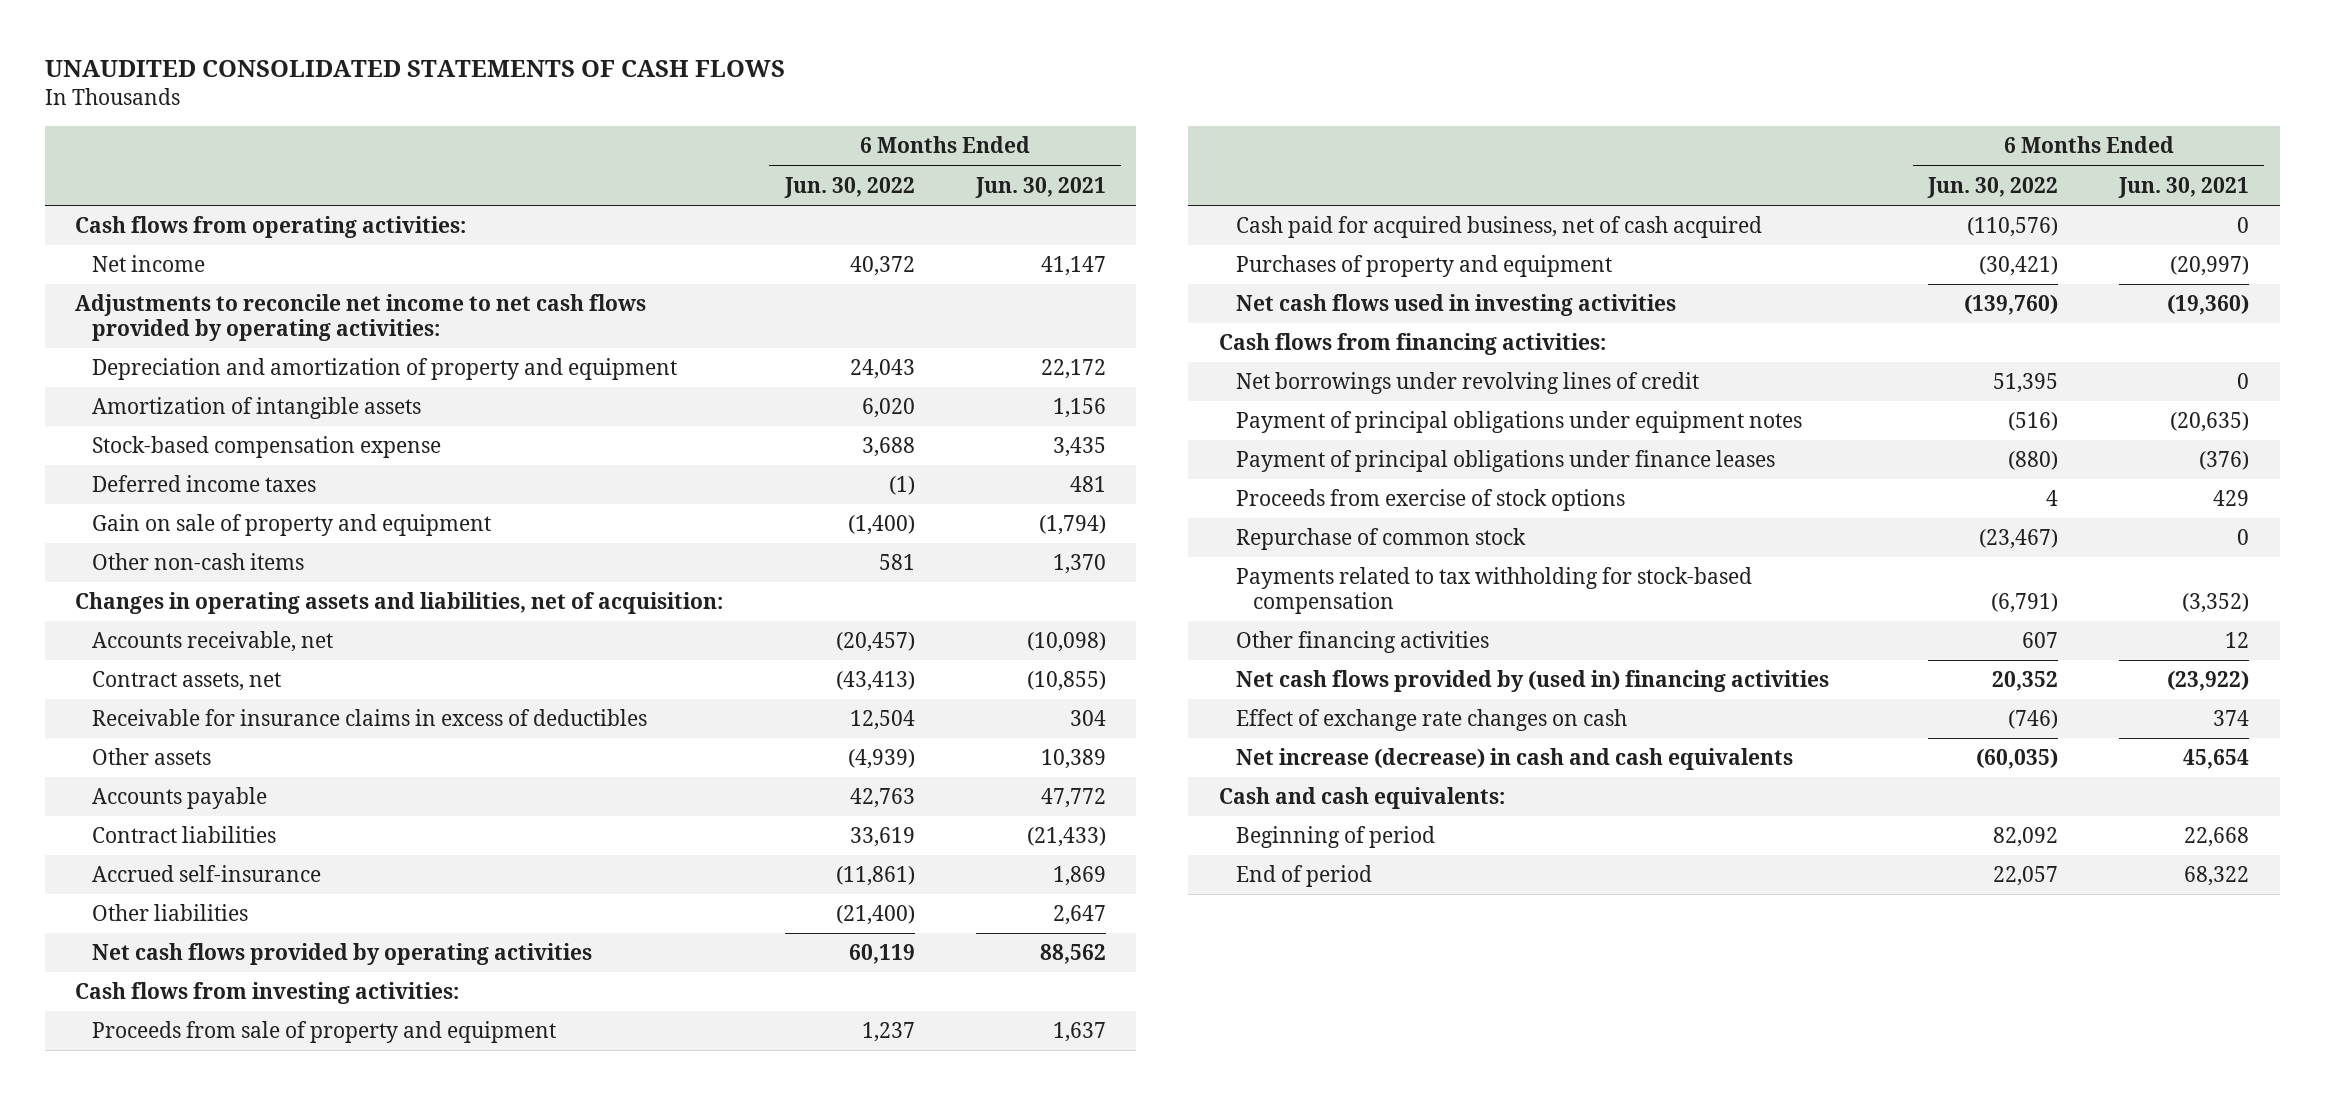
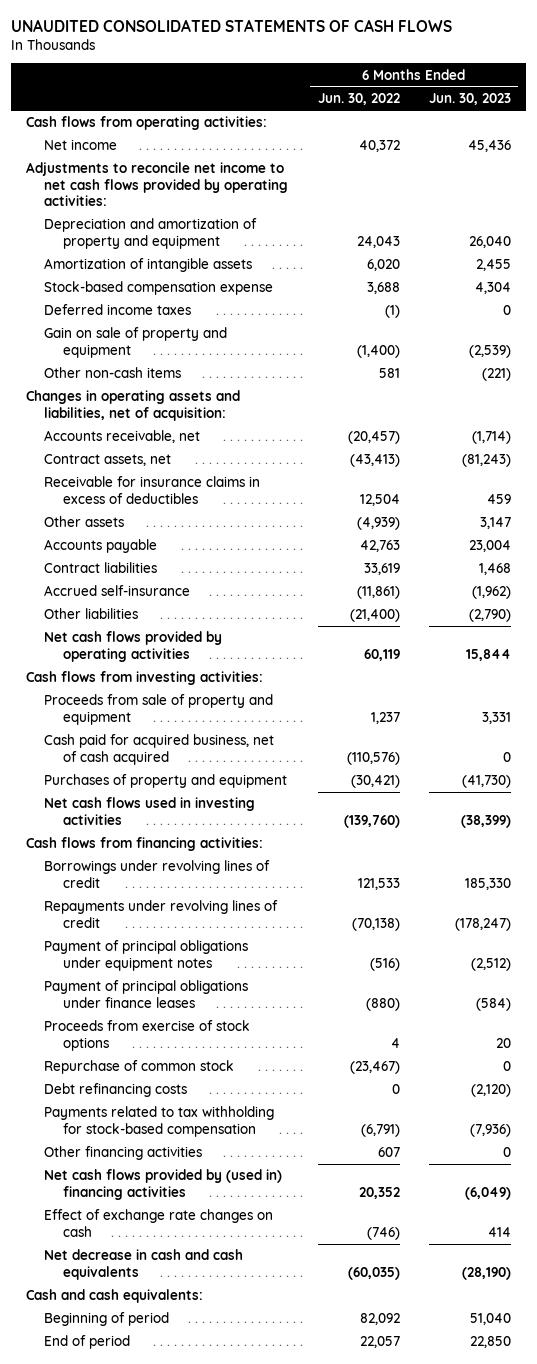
[974,176,1106,198] Jun. 30, 2021 -> none
none -> [429,93,512,106] Jun. 30, 2023
[1235,372,1699,395] Net borrowings under revolving lines of credit -> [44,860,271,888] Borrowings under revolving lines of credit
[1992,373,2058,394] 51,395 -> [357,877,400,890] 121,533
none -> [44,900,279,928] Repayments under revolving lines of credit
none -> [44,1083,188,1098] Debt refinancing costs
[1235,748,1793,771] Net increase (decrease) in cash and cash equivalents -> [44,1249,244,1280] Net decrease in cash and cash equivalents

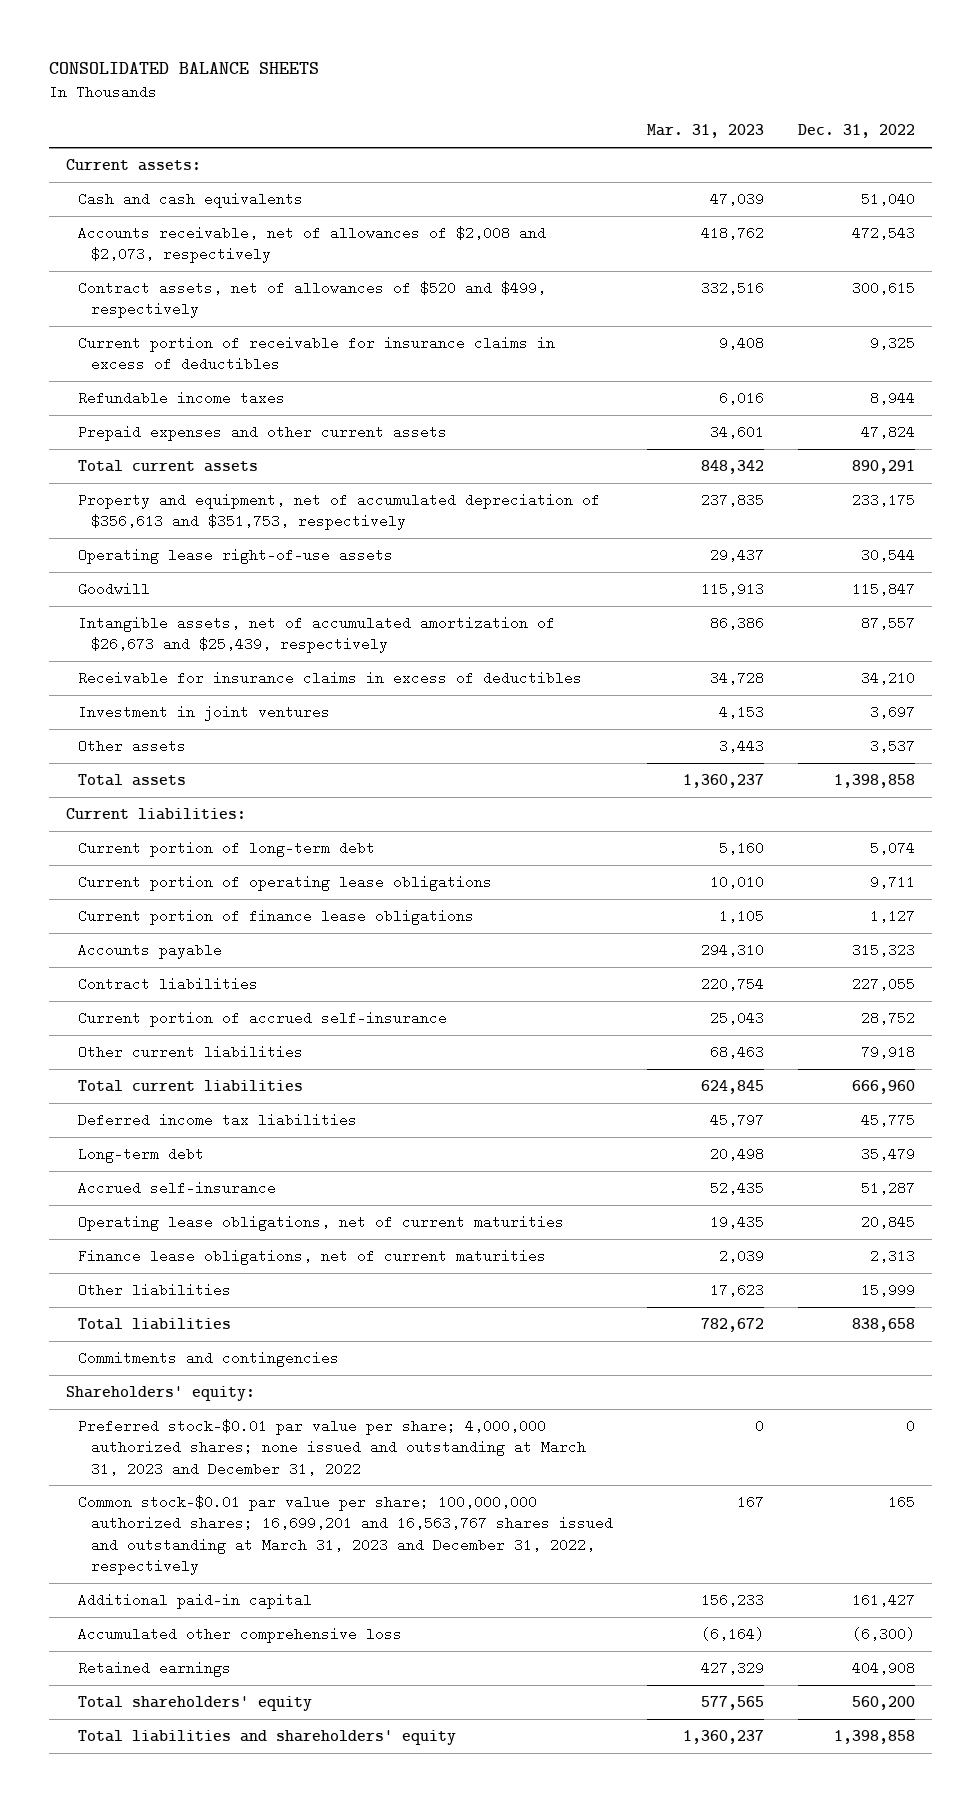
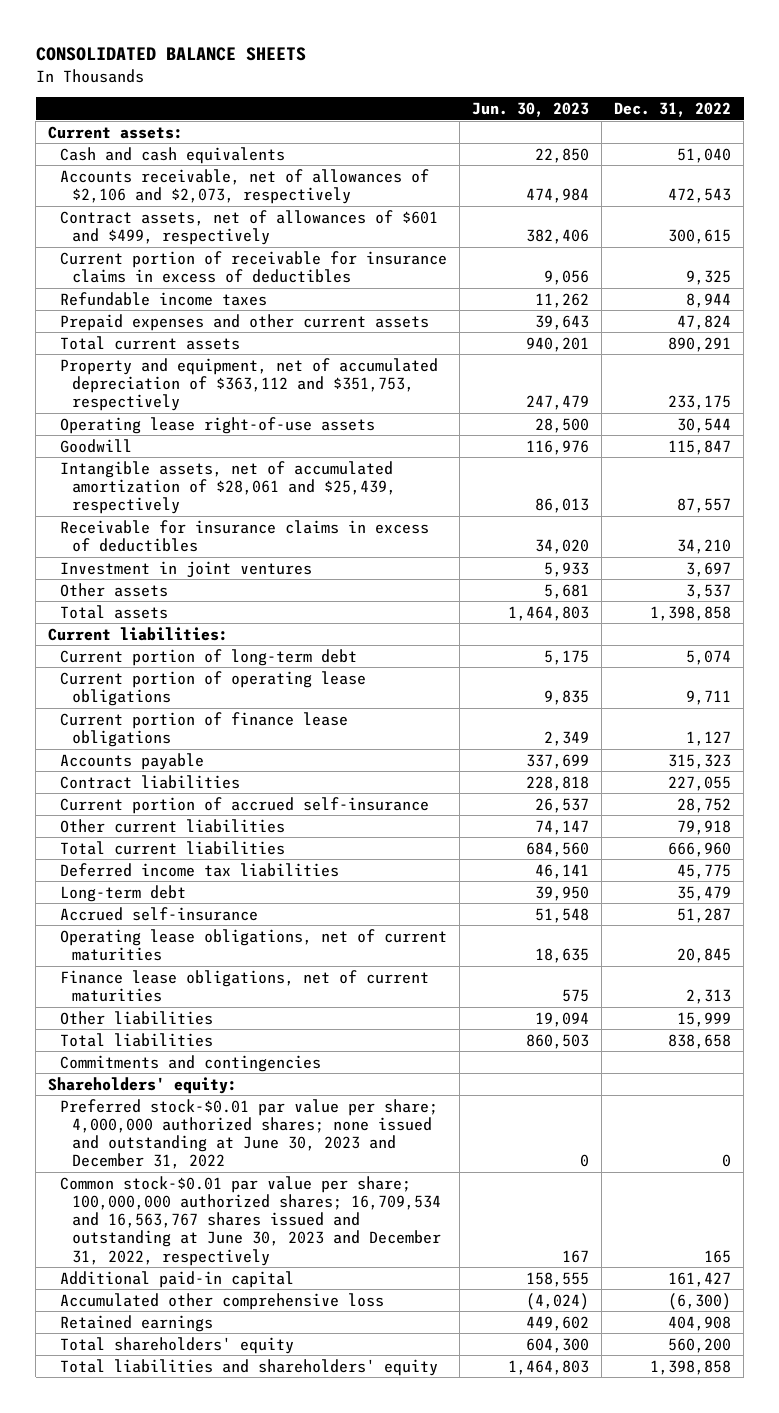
[646,124,764,139] Mar. 31, 2023 -> none
none -> [472,102,590,118] Jun. 30, 2023
[78,225,547,264] Accounts receivable, net of allowances of $2,008 and $2,073, respectively -> [60,168,430,204] Accounts receivable, net of allowances of $2,106 and $2,073, respectively
[78,280,547,319] Contract assets, net of allowances of $520 and $499, respectively -> [60,209,439,245] Contract assets, net of allowances of $601 and $499, respectively
[78,492,601,531] Property and equipment, net of accumulated depreciation of $356,613 and $351,753, respectively -> [60,357,439,412] Property and equipment, net of accumulated depreciation of $363,112 and $351,753, respectively
[78,615,556,654] Intangible assets, net of accumulated amortization of $26,673 and $25,439, respectively -> [60,460,396,515] Intangible assets, net of accumulated amortization of $28,061 and $25,439, respectively
[78,1418,587,1476] Preferred stock-$0.01 par value per share; 4,000,000 authorized shares; none issued and outstanding at March 31, 2023 and December 31, 2022 -> [60,1098,439,1170] Preferred stock-$0.01 par value per share; 4,000,000 authorized shares; none issued and outstanding at June 30, 2023 and December 31, 2022
[78,1494,614,1575] Common stock-$0.01 par value per share; 100,000,000 authorized shares; 16,699,201 and 16,563,767 shares issued and outstanding at March 31, 2023 and December 31, 2022, respectively -> [60,1175,441,1266] Common stock-$0.01 par value per share; 100,000,000 authorized shares; 16,709,534 and 16,563,767 shares issued and outstanding at June 30, 2023 and December 31, 2022, respectively

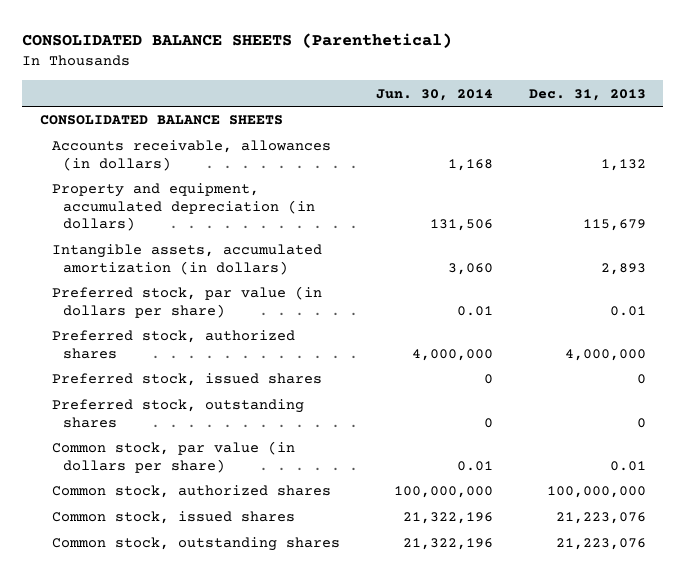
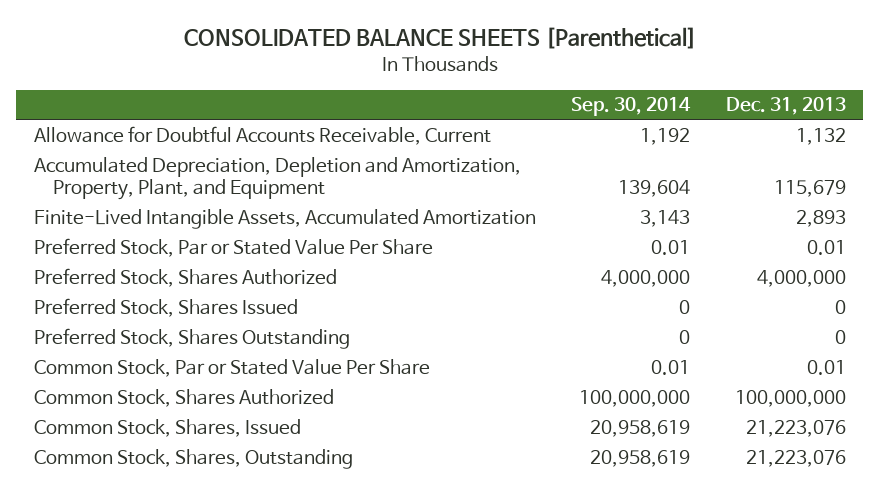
[22,33,453,49] CONSOLIDATED BALANCE SHEETS (Parenthetical) -> [183,27,697,50] CONSOLIDATED BALANCE SHEETS [Parenthetical]
[375,88,493,101] Jun. 30, 2014 -> none
none -> [571,97,692,117] Sep. 30, 2014
[40,115,284,126] CONSOLIDATED BALANCE SHEETS -> none
[51,140,331,171] Accounts receivable, allowances (in dollars) -> [33,125,491,145] Allowance for Doubtful Accounts Receivable, Current
[51,183,315,232] Property and equipment, accumulated depreciation (in dollars) -> [33,156,521,200] Accumulated Depreciation, Depletion and Amortization, Property, Plant, and Equipment
[51,244,322,275] Intangible assets, accumulated amortization (in dollars) -> [33,208,536,229] Finite-Lived Intangible Assets, Accumulated Amortization
[51,286,322,318] Preferred stock, par value (in dollars per share) -> [33,237,433,257] Preferred Stock, Par or Stated Value Per Share
[51,330,295,359] Preferred stock, authorized shares -> [33,267,337,287] Preferred Stock, Shares Authorized
[51,373,322,387] Preferred stock, issued shares -> [33,297,298,317] Preferred Stock, Shares Issued
[51,399,304,428] Preferred stock, outstanding shares -> [33,327,350,349] Preferred Stock, Shares Outstanding
[51,441,295,473] Common stock, par value (in dollars per share) -> [33,358,430,377] Common Stock, Par or Stated Value Per Share
[51,485,331,499] Common stock, authorized shares -> [33,388,334,407] Common Stock, Shares Authorized
[51,511,295,525] Common stock, issued shares -> [33,418,301,437] Common Stock, Shares, Issued
[51,537,340,552] Common stock, outstanding shares -> [33,448,353,469] Common Stock, Shares, Outstanding

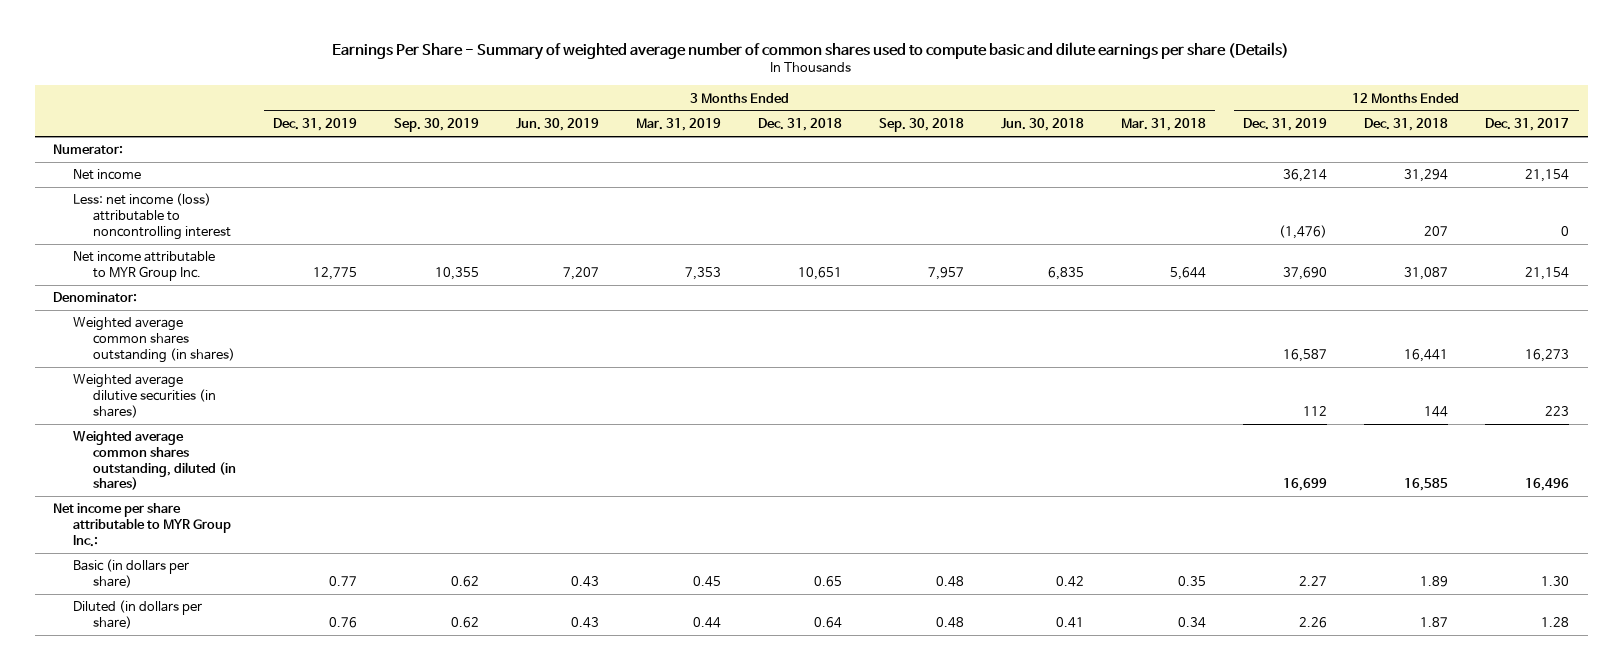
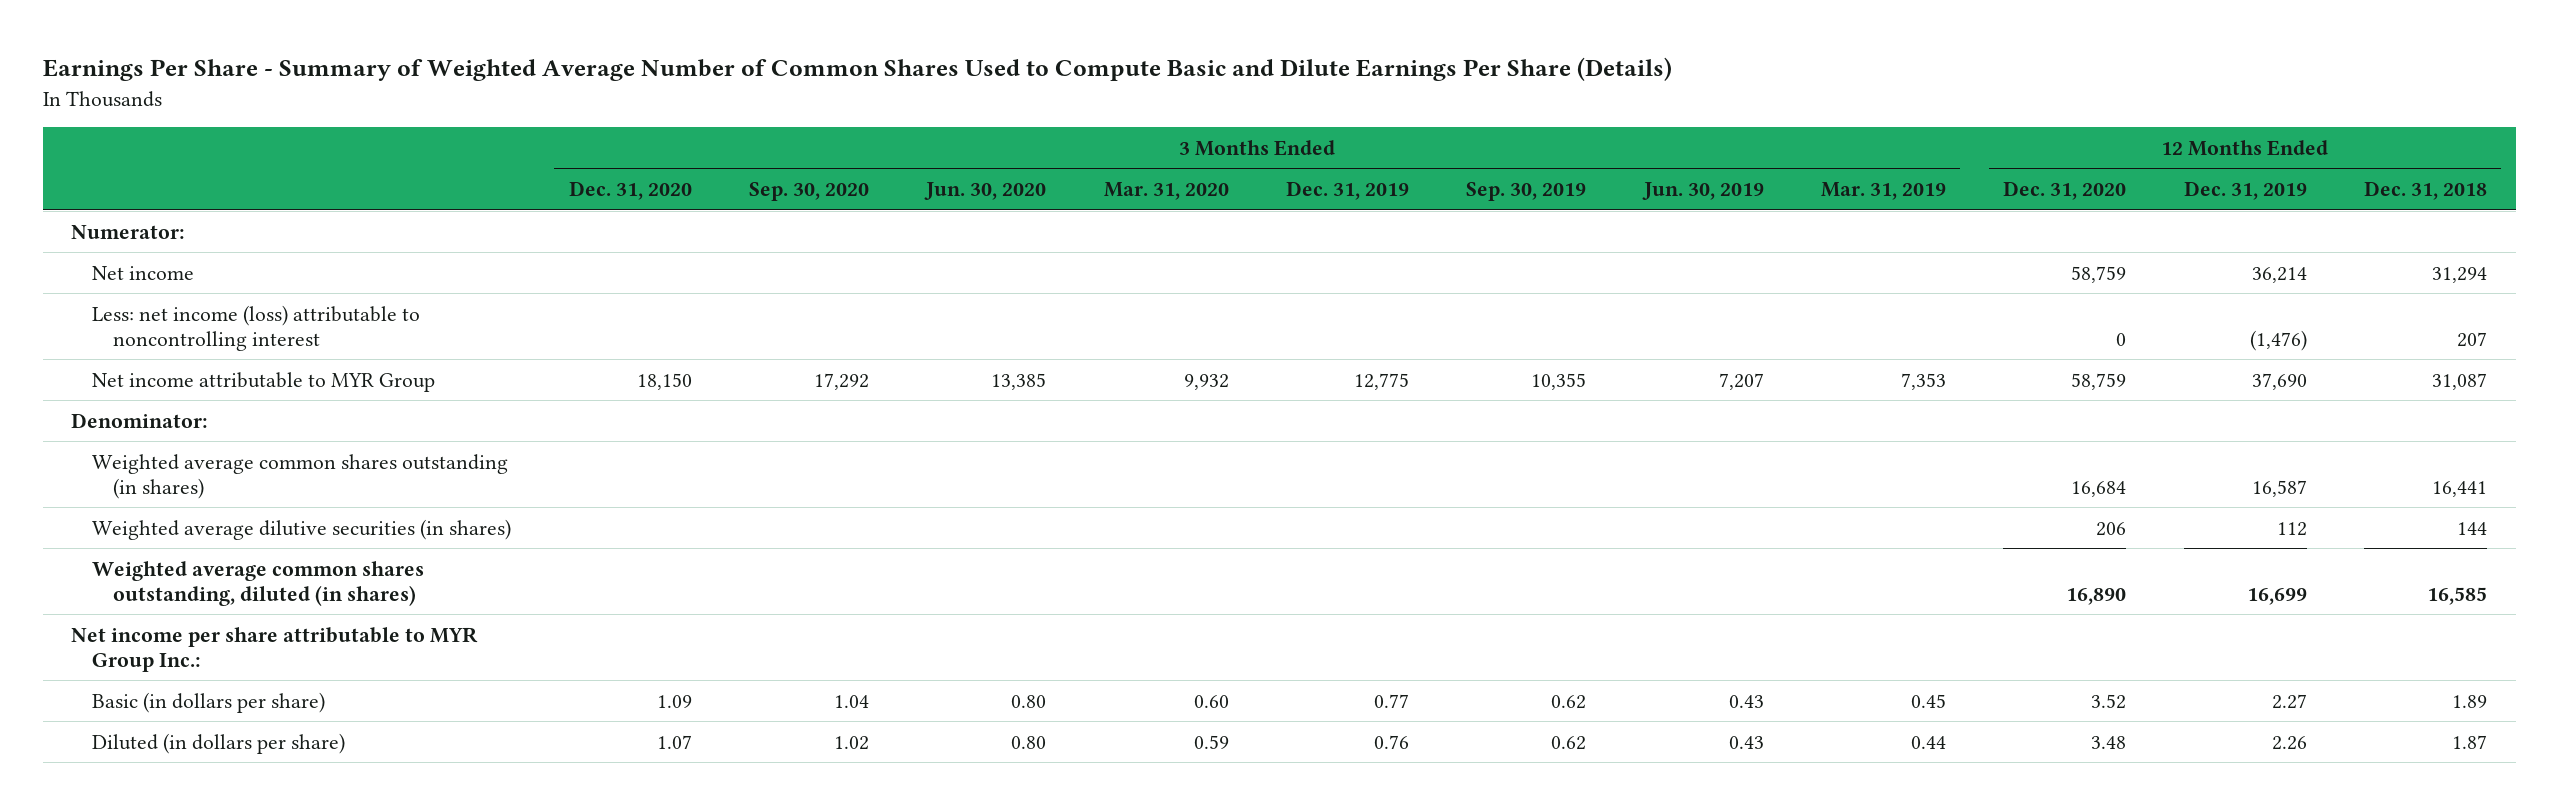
[332,41,1290,60] Earnings Per Share - Summary of weighted average number of common shares used to compute basic and dilute earnings per share (Details) -> [42,57,1672,82] Earnings Per Share - Summary of Weighted Average Number of Common Shares Used to Compute Basic and Dilute Earnings Per Share (Details)
[758,118,843,132] Dec. 31, 2018 -> none
[879,118,965,133] Sep. 30, 2018 -> none
[1001,118,1085,132] Jun. 30, 2018 -> none
[1121,118,1207,132] Mar. 31, 2018 -> none
[1485,118,1570,132] Dec. 31, 2017 -> none
none -> [568,181,692,201] Dec. 31, 2020
none -> [748,182,869,202] Sep. 30, 2020
none -> [924,182,1047,201] Jun. 30, 2020
none -> [1103,182,1229,201] Mar. 31, 2020
none -> [2003,181,2127,201] Dec. 31, 2020
[73,251,216,281] Net income attributable to MYR Group Inc. -> [92,371,436,392] Net income attributable to MYR Group

